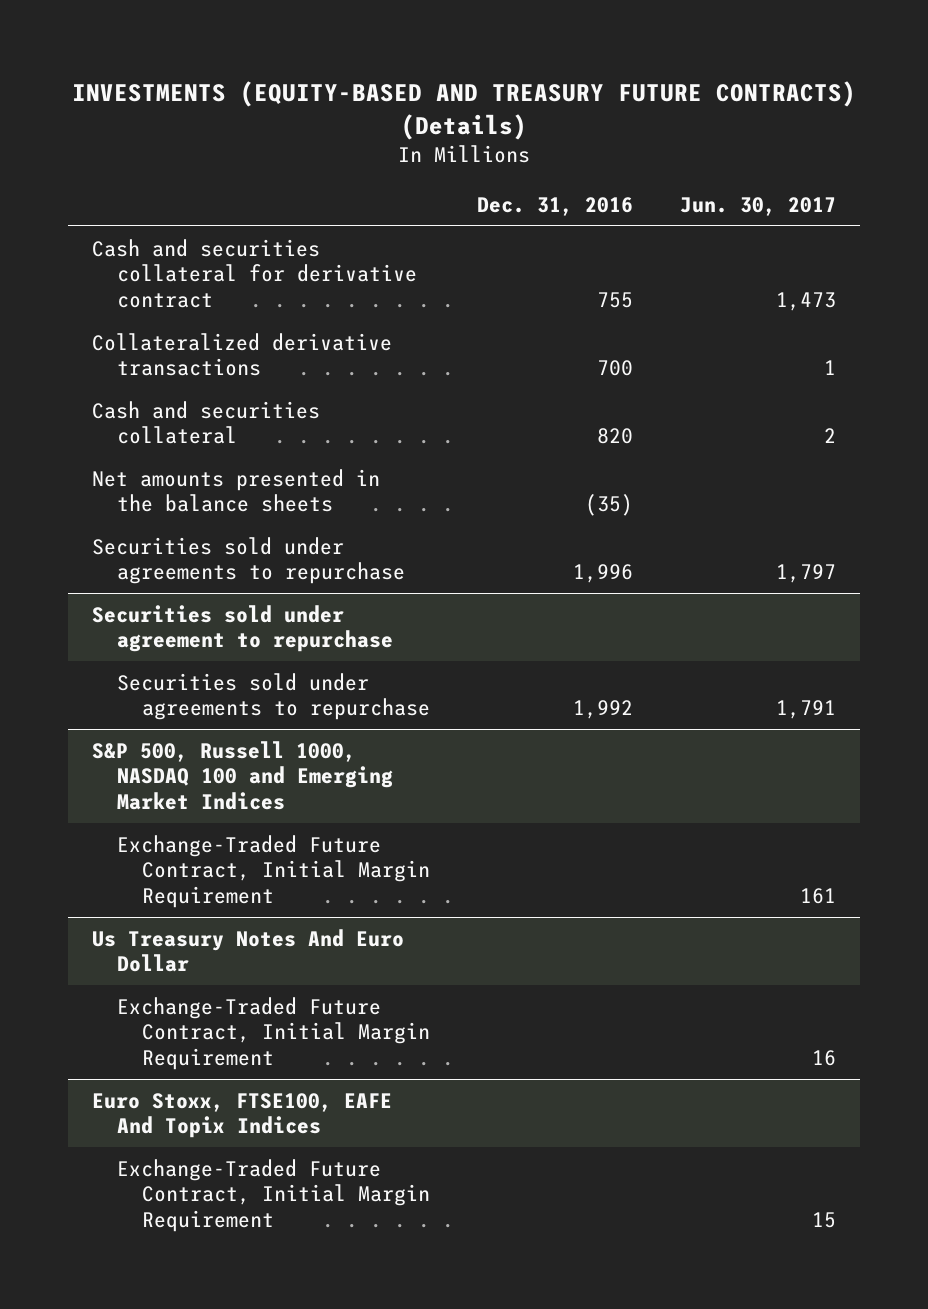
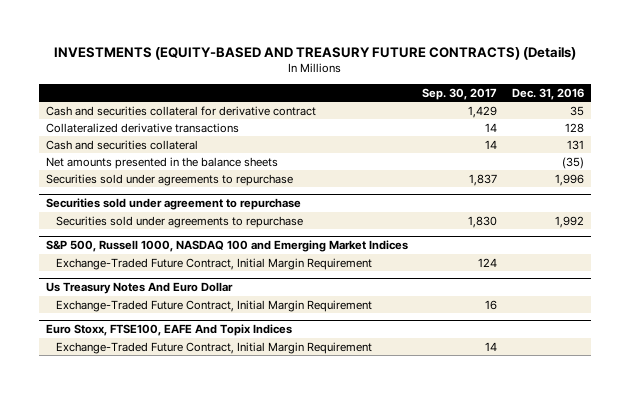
[680,196,837,216] Jun. 30, 2017 -> none
none -> [422,87,498,100] Sep. 30, 2017
[597,292,634,309] 755 -> [570,105,585,116] 35
[597,360,634,377] 700 -> [565,122,585,133] 128
[597,428,634,445] 820 -> [567,139,585,150] 131

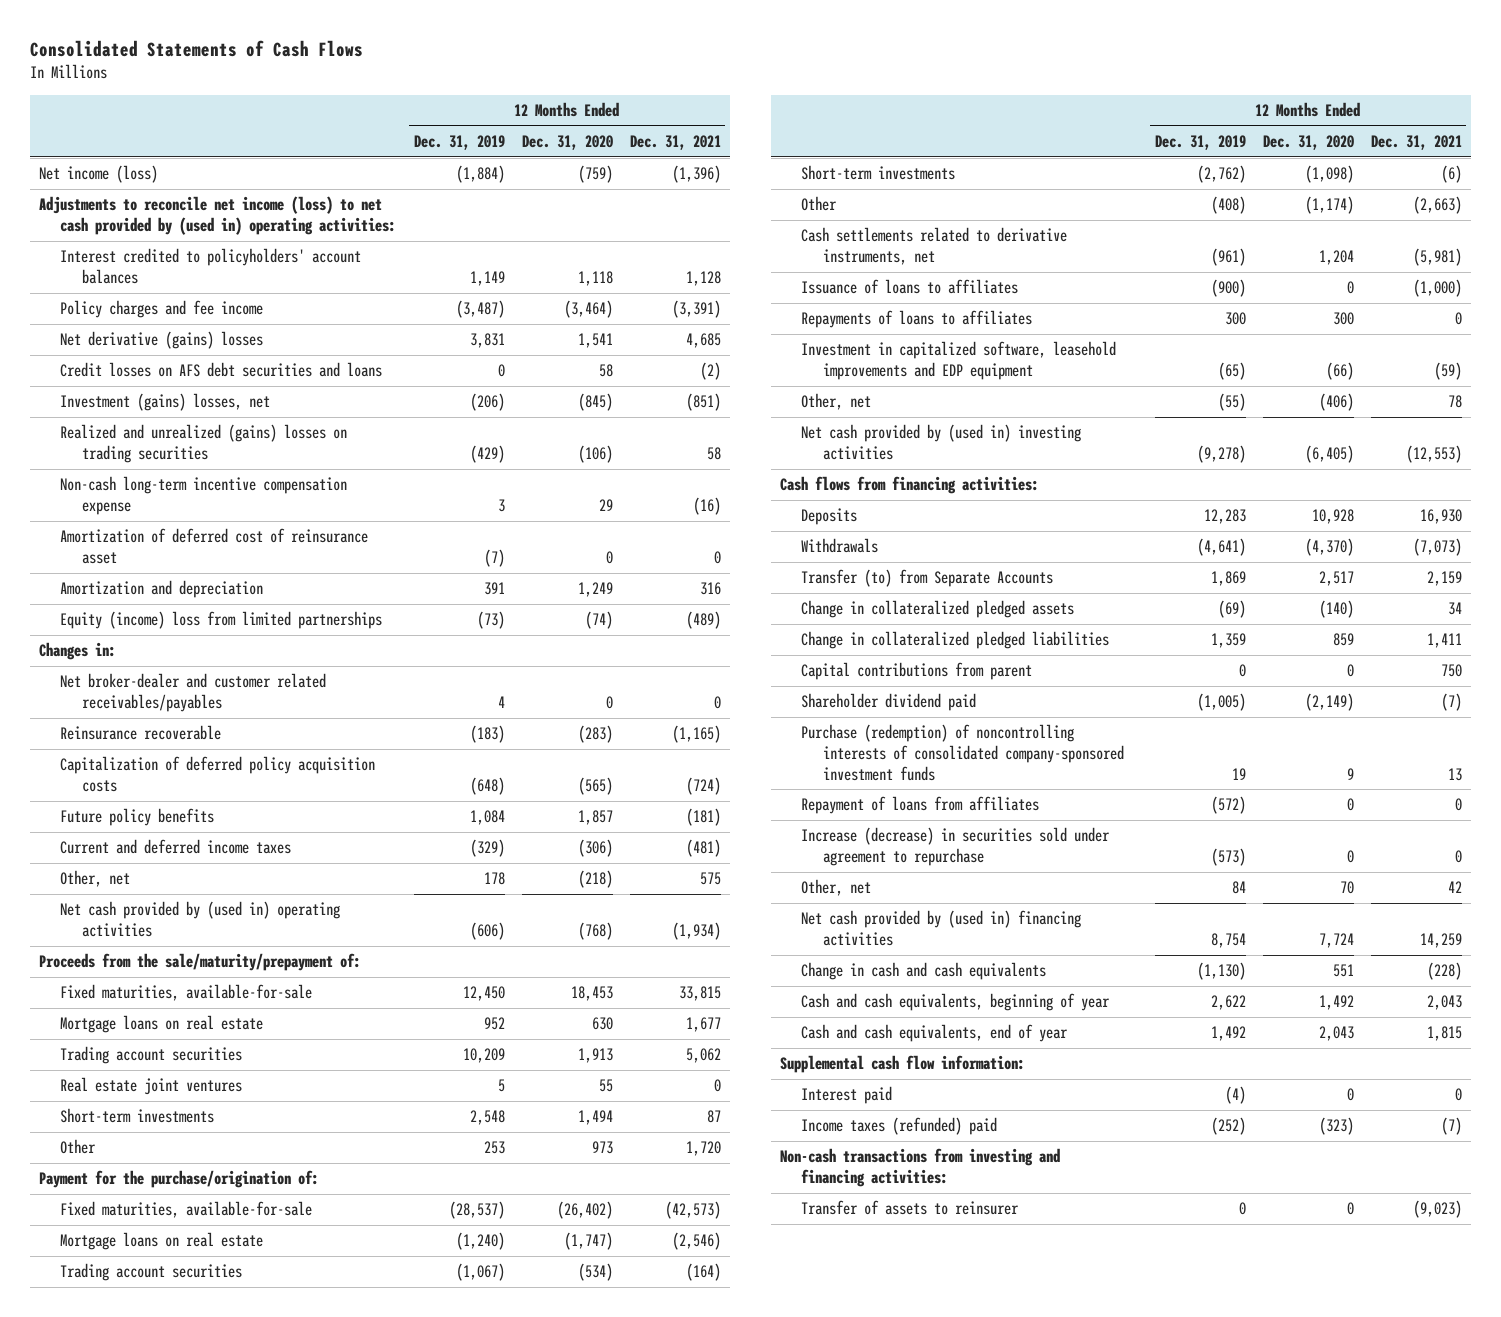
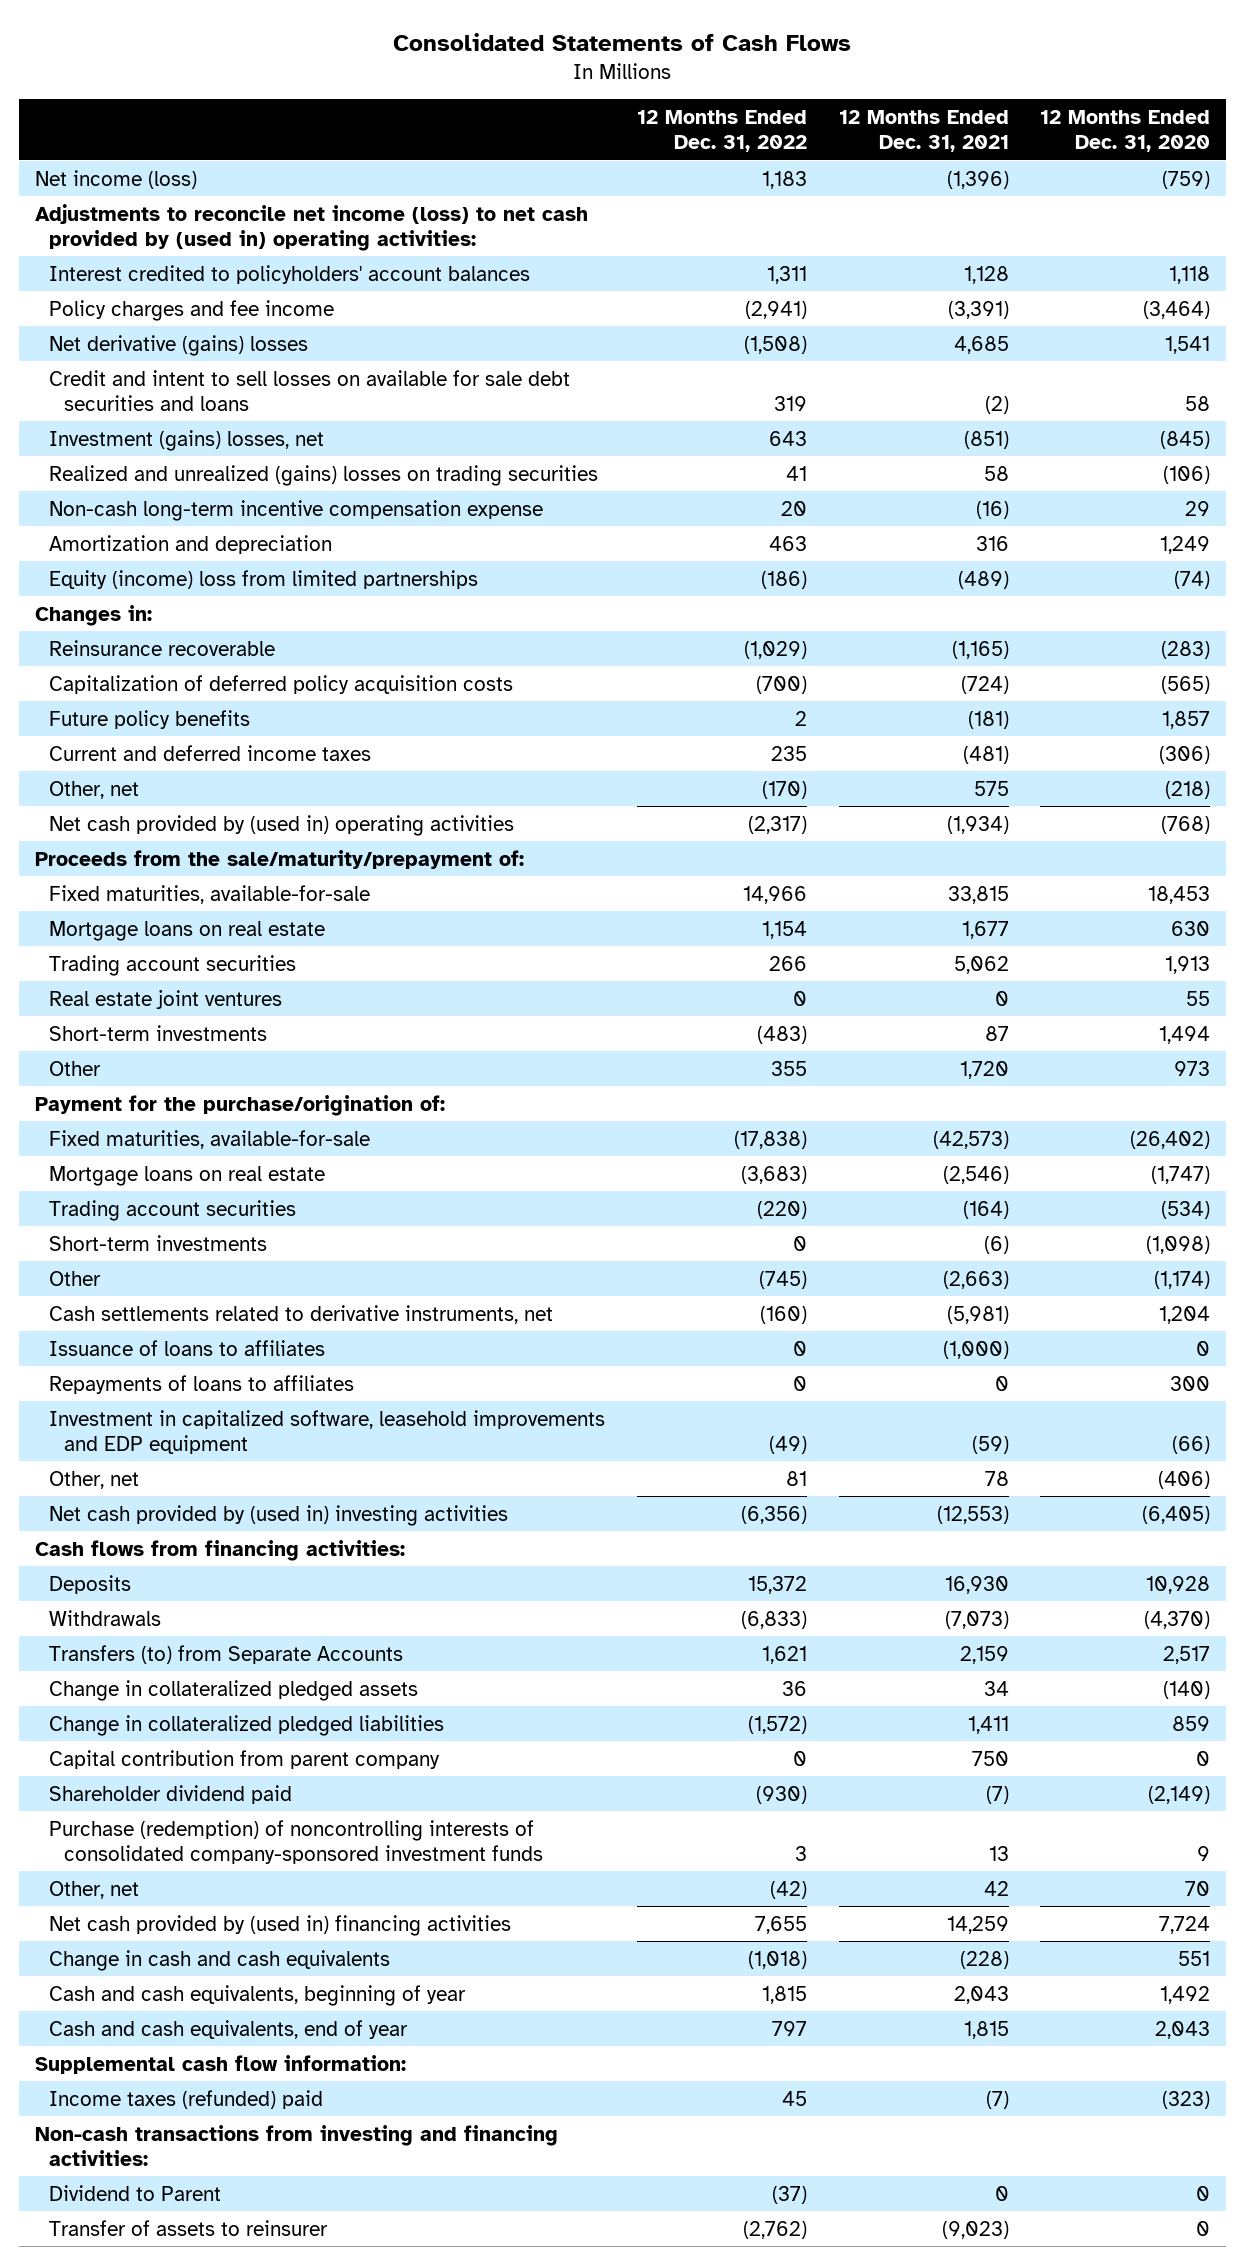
[413,134,505,150] Dec. 31, 2019 -> none
none -> [637,109,808,152] 12 Months Ended Dec. 31, 2022
[60,362,383,378] Credit losses on AFS debt securities and loans -> [49,369,571,411] Credit and intent to sell losses on available for sale debt securities and loans
[60,528,369,564] Amortization of deferred cost of reinsurance asset -> none
[60,673,327,712] Net broker-dealer and customer related receivables/payables -> none
[801,569,1054,588] Transfer (to) from Separate Accounts -> [49,1644,404,1664] Transfers (to) from Separate Accounts
[801,662,1033,681] Capital contributions from parent -> [49,1749,441,1769] Capital contribution from parent company
[801,796,1040,815] Repayment of loans from affiliates -> none
[801,827,1111,866] Increase (decrease) in securities sold under agreement to repurchase -> none
[801,1086,893,1105] Interest paid -> none
none -> [49,2184,222,2201] Dividend to Parent

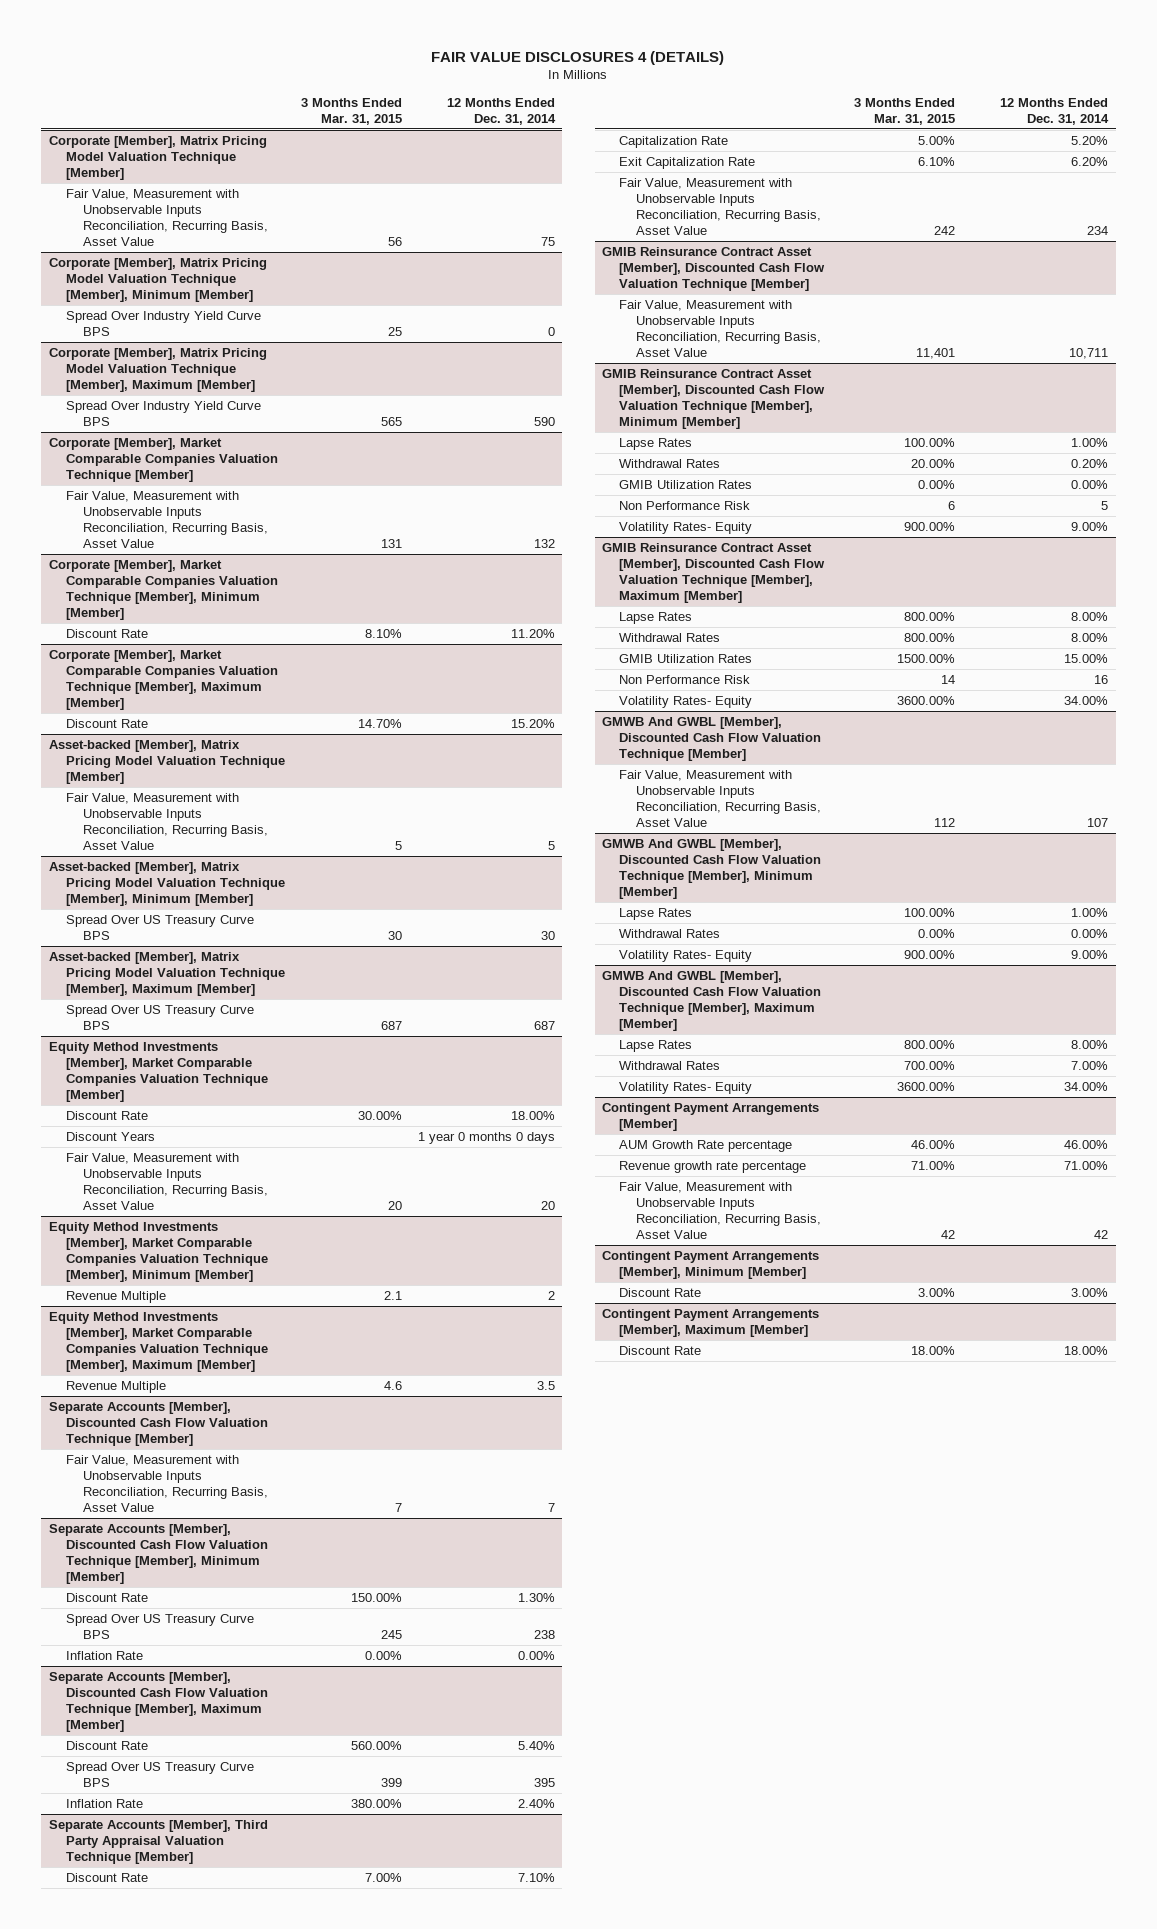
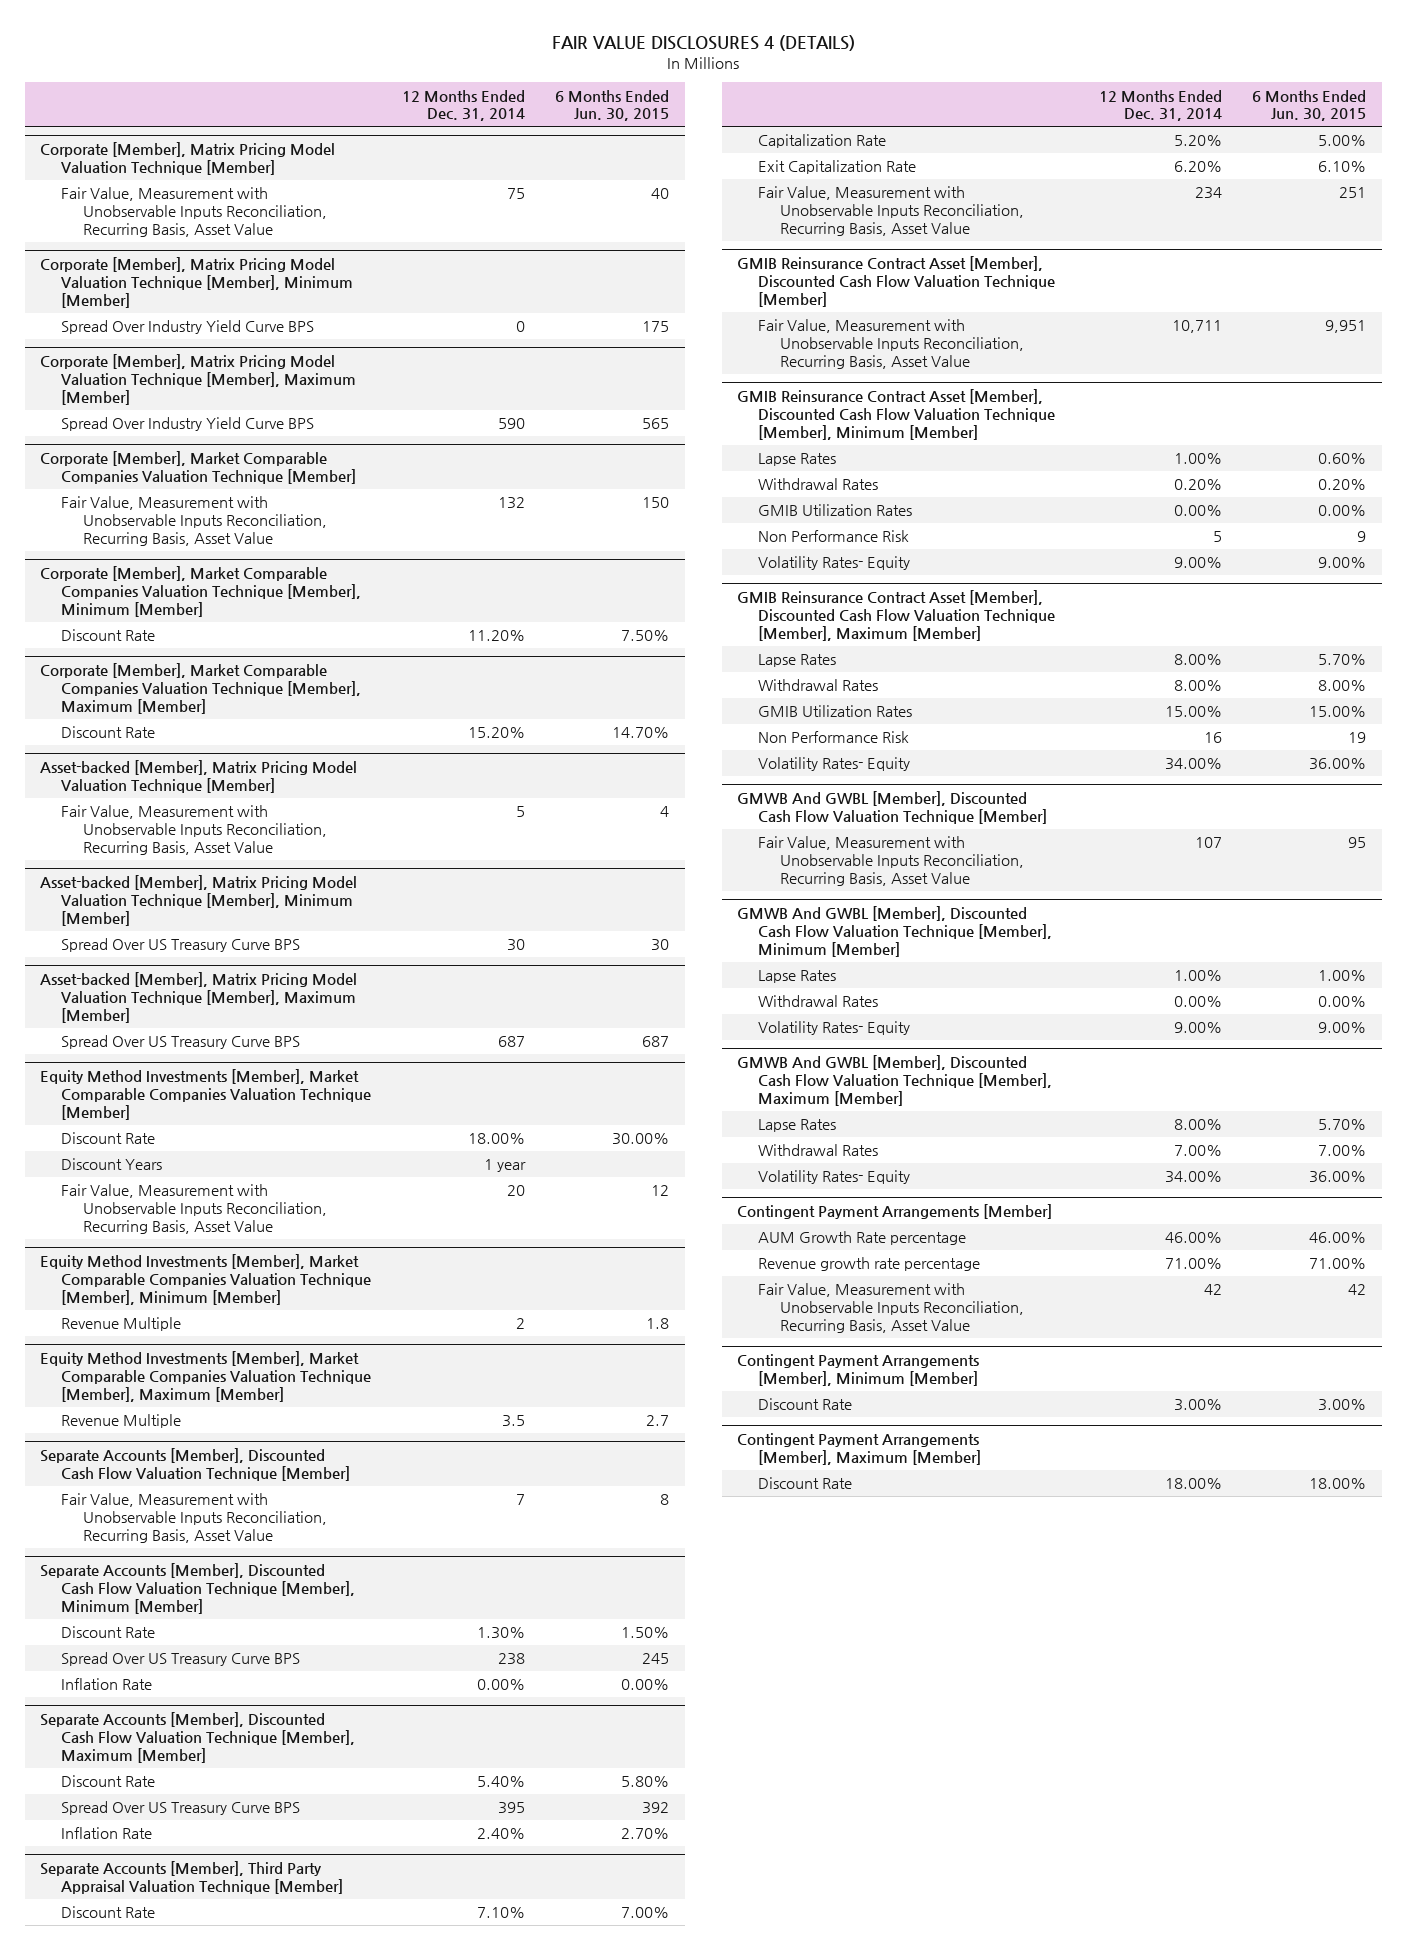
[300,97,402,125] 3 Months Ended Mar. 31, 2015 -> none
none -> [555,89,670,122] 6 Months Ended Jun. 30, 2015
[417,1131,555,1144] 1 year 0 months 0 days -> [483,1159,526,1173] 1 year

